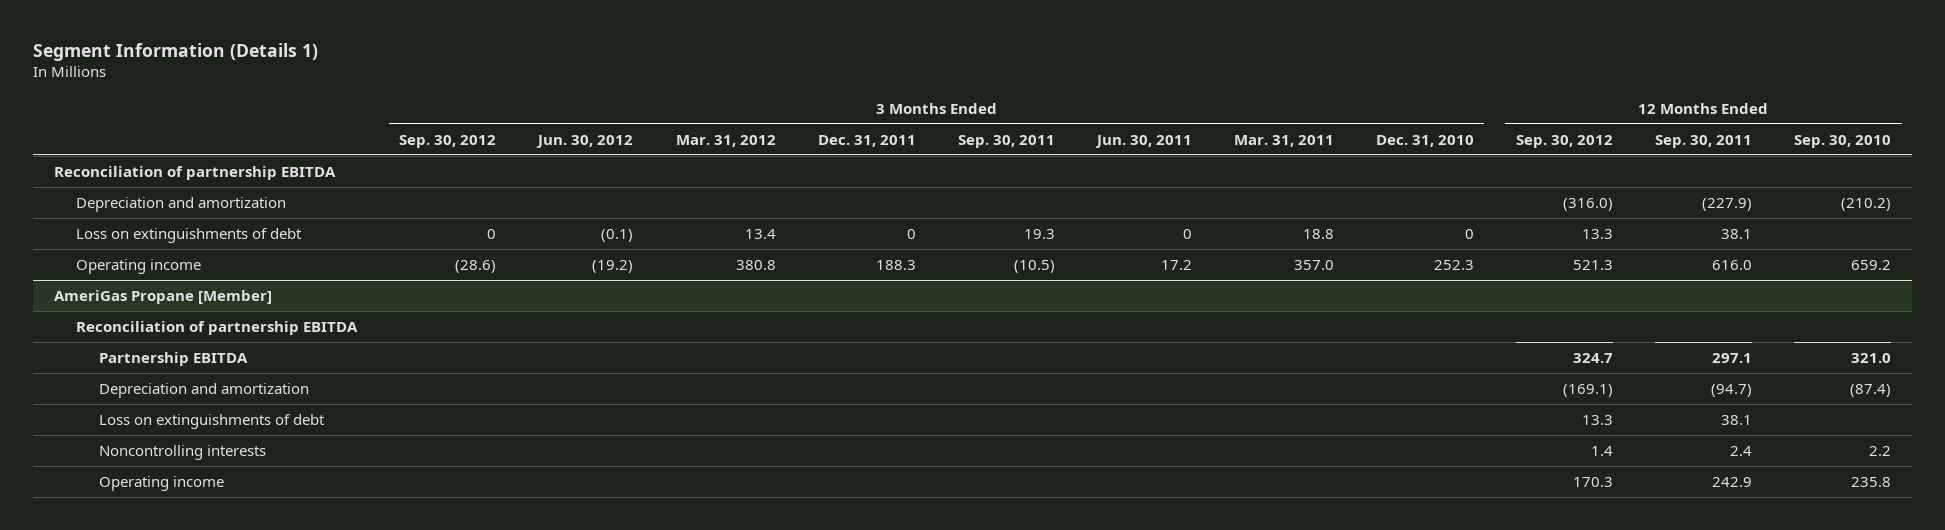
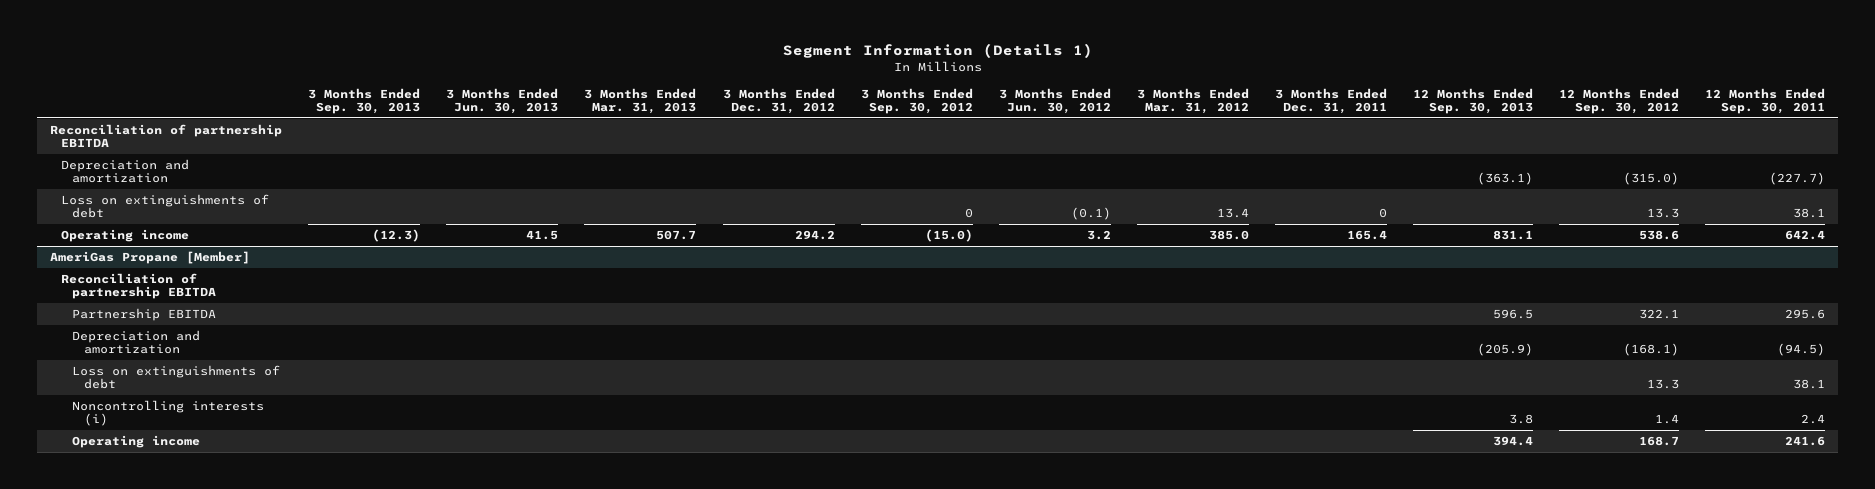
[957,134,1055,148] Sep. 30, 2011 -> none
[1094,134,1192,148] Jun. 30, 2011 -> none
[1233,134,1334,147] Mar. 31, 2011 -> none
[1375,134,1474,147] Dec. 31, 2010 -> none
[1794,134,1892,148] Sep. 30, 2010 -> none
none -> [308,87,421,115] 3 Months Ended Sep. 30, 2013
none -> [446,87,559,115] 3 Months Ended Jun. 30, 2013
none -> [584,87,697,115] 3 Months Ended Mar. 31, 2013
none -> [722,87,835,115] 3 Months Ended Dec. 31, 2012
none -> [1413,87,1534,115] 12 Months Ended Sep. 30, 2013
[1562,198,1613,212] (316.0) -> [1623,172,1680,186] (315.0)
[1701,198,1752,212] (227.9) -> [1769,172,1826,186] (227.7)
[455,260,497,274] (28.6) -> [924,228,973,242] (15.0)
[592,260,634,274] (19.2) -> [1086,229,1111,240] 3.2
[735,260,776,271] 380.8 -> [1208,229,1249,240] 385.0
[875,260,916,271] 188.3 -> [1346,229,1387,240] 165.4
[1572,260,1613,271] 521.3 -> [1639,229,1680,240] 538.6
[1711,260,1752,271] 616.0 -> [1785,229,1826,240] 642.4
[1572,353,1613,364] 324.7 -> [1639,308,1680,319] 322.1
[1711,353,1752,364] 297.1 -> [1785,308,1826,319] 295.6
[1562,384,1613,398] (169.1) -> [1623,343,1680,357] (168.1)
[1710,384,1752,398] (94.7) -> [1777,343,1826,357] (94.5)
[98,445,266,461] Noncontrolling interests -> [72,399,265,427] Noncontrolling interests (i)
[1572,477,1613,488] 170.3 -> [1639,435,1680,446] 168.7
[1711,477,1752,488] 242.9 -> [1785,435,1826,446] 241.6

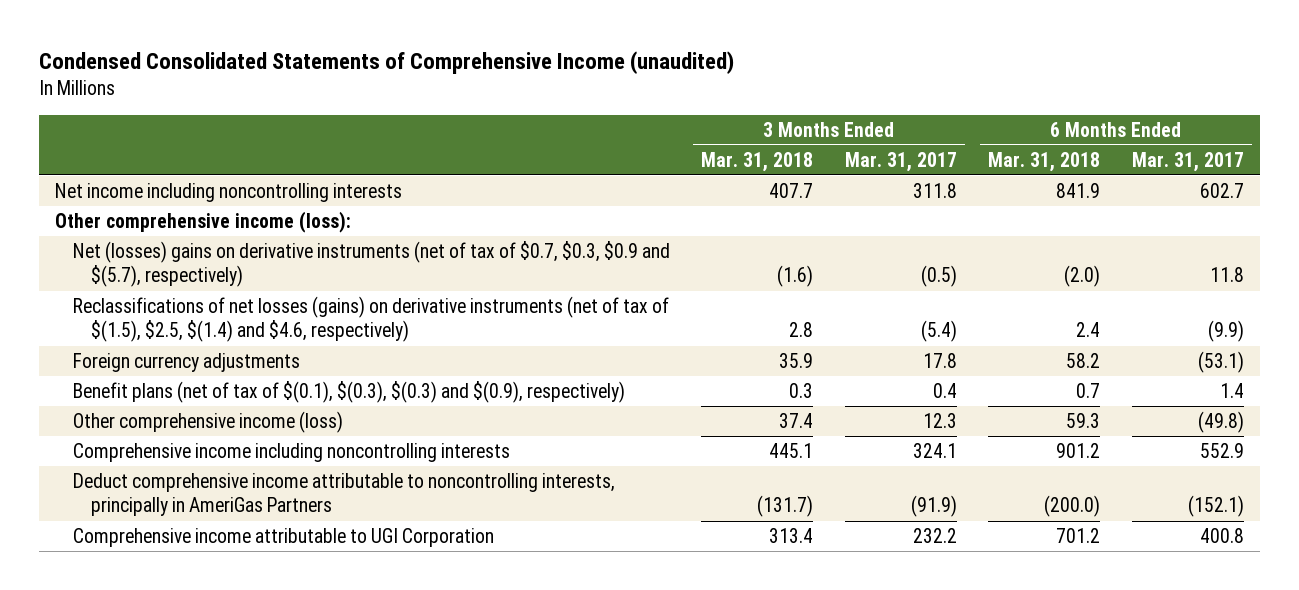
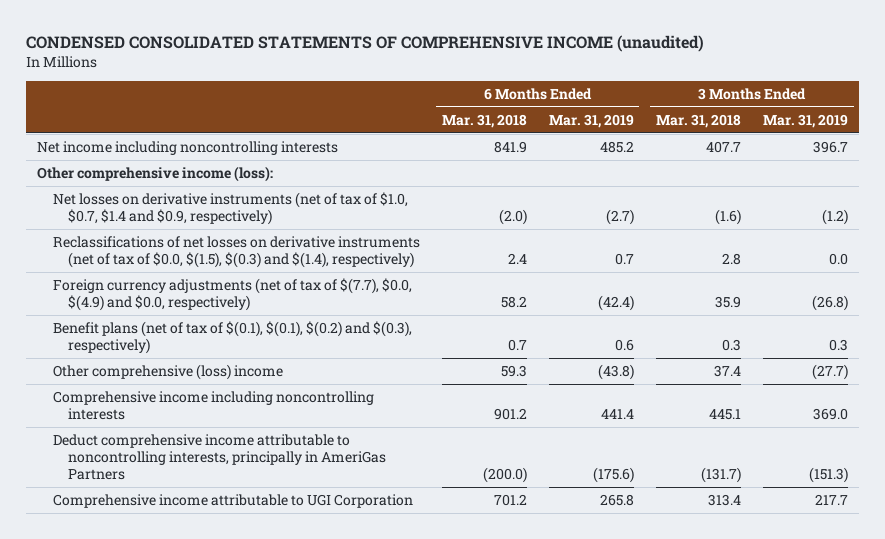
[39,51,735,75] Condensed Consolidated Statements of Comprehensive Income (unaudited) -> [25,34,704,52] CONDENSED CONSOLIDATED STATEMENTS OF COMPREHENSIVE INCOME (unaudited)
[844,151,957,172] Mar. 31, 2017 -> none
[1131,151,1244,172] Mar. 31, 2017 -> none
none -> [548,113,634,128] Mar. 31, 2019
none -> [763,113,849,128] Mar. 31, 2019
[72,240,670,288] Net (losses) gains on derivative instruments (net of tax of $0.7, $0.3, $0.9 and $(5.7), respectively) -> [52,192,408,226] Net losses on derivative instruments (net of tax of $1.0, $0.7, $1.4 and $0.9, respectively)
[72,295,669,343] Reclassifications of net losses (gains) on derivative instruments (net of tax of $(1.5), $2.5, $(1.4) and $4.6, respectively) -> [52,236,420,269] Reclassifications of net losses on derivative instruments (net of tax of $0.0, $(1.5), $(0.3) and $(1.4), respectively)
[72,352,300,372] Foreign currency adjustments -> [52,278,412,312] Foreign currency adjustments (net of tax of $(7.7), $0.0, $(4.9) and $0.0, respectively)
[72,380,625,403] Benefit plans (net of tax of $(0.1), $(0.3), $(0.3) and $(0.9), respectively) -> [52,321,412,355] Benefit plans (net of tax of $(0.1), $(0.1), $(0.2) and $(0.3), respectively)
[72,410,343,433] Other comprehensive income (loss) -> [52,364,283,381] Other comprehensive (loss) income

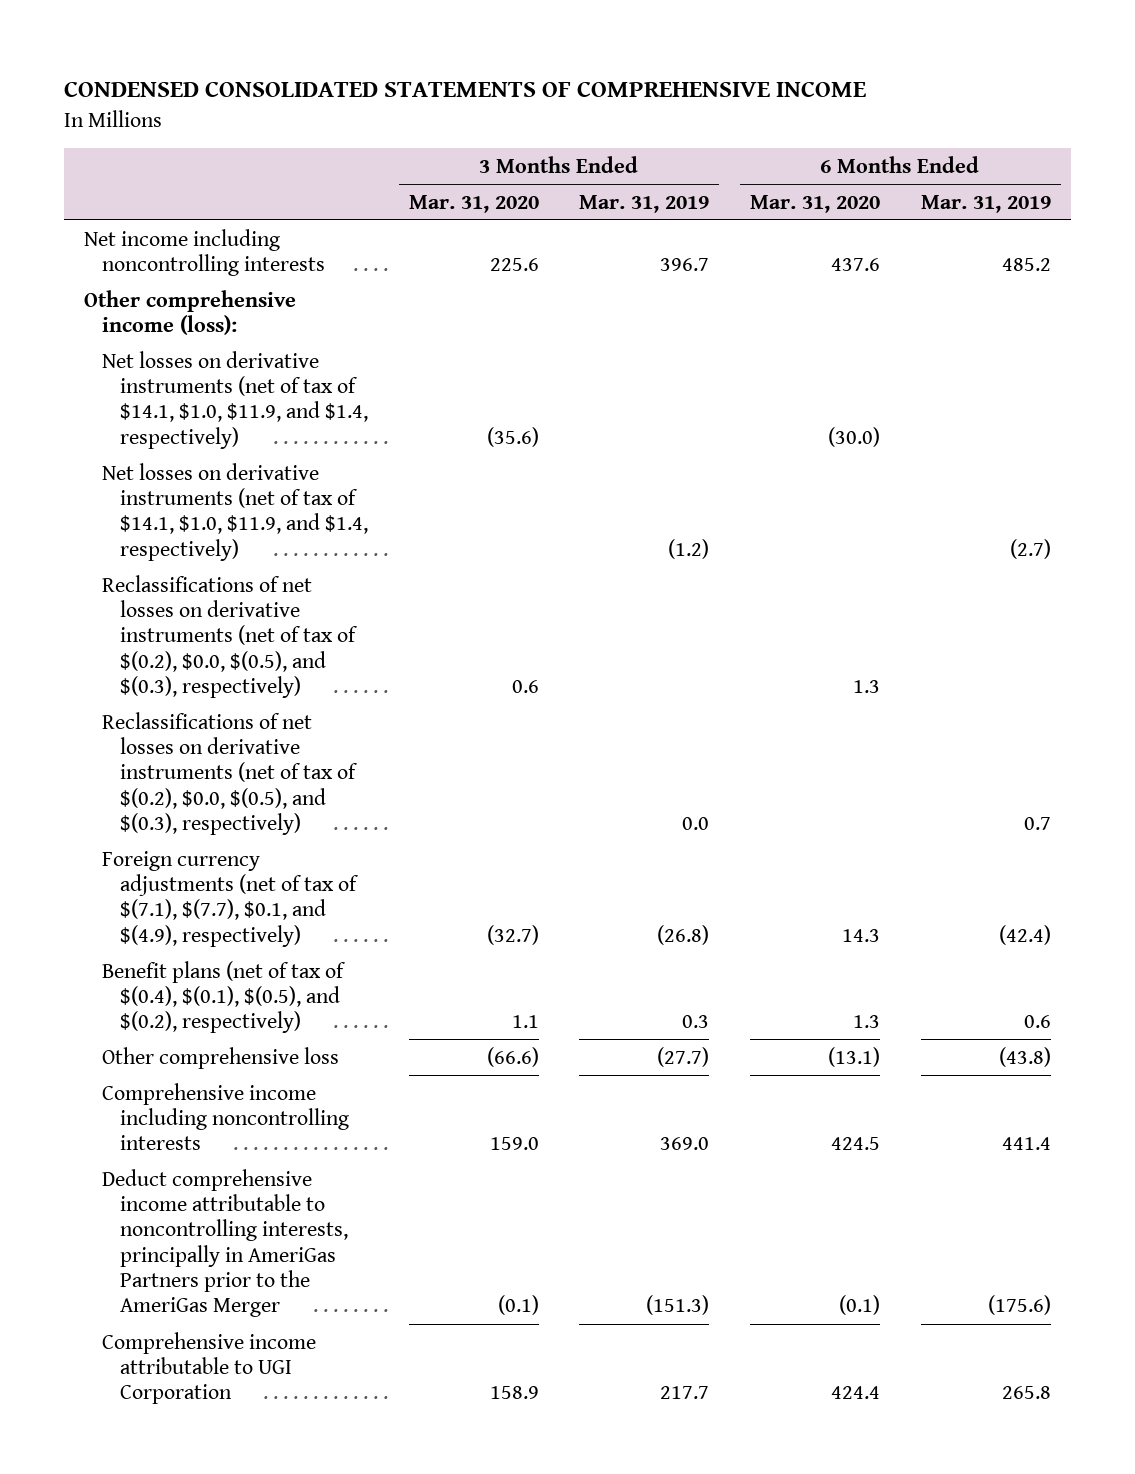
[25,34,704,52] CONDENSED CONSOLIDATED STATEMENTS OF COMPREHENSIVE INCOME (unaudited) -> [63,81,866,98] CONDENSED CONSOLIDATED STATEMENTS OF COMPREHENSIVE INCOME
[441,113,527,128] Mar. 31, 2018 -> none
[656,113,742,128] Mar. 31, 2018 -> none
none -> [408,194,539,213] Mar. 31, 2020
none -> [749,194,880,213] Mar. 31, 2020
none -> [102,350,369,449] Net losses on derivative instruments (net of tax of $14.1, $1.0, $11.9, and $1.4, respectively)
[52,192,408,226] Net losses on derivative instruments (net of tax of $1.0, $0.7, $1.4 and $0.9, respectively) -> [102,462,369,561] Net losses on derivative instruments (net of tax of $14.1, $1.0, $11.9, and $1.4, respectively)
none -> [102,574,359,699] Reclassifications of net losses on derivative instruments (net of tax of $(0.2), $0.0, $(0.5), and $(0.3), respectively)
[52,236,420,269] Reclassifications of net losses on derivative instruments (net of tax of $0.0, $(1.5), $(0.3) and $(1.4), respectively) -> [102,711,359,836] Reclassifications of net losses on derivative instruments (net of tax of $(0.2), $0.0, $(0.5), and $(0.3), respectively)
[52,278,412,312] Foreign currency adjustments (net of tax of $(7.7), $0.0, $(4.9) and $0.0, respectively) -> [102,850,360,947] Foreign currency adjustments (net of tax of $(7.1), $(7.7), $0.1, and $(4.9), respectively)
[52,321,412,355] Benefit plans (net of tax of $(0.1), $(0.1), $(0.2) and $(0.3), respectively) -> [102,960,347,1034] Benefit plans (net of tax of $(0.4), $(0.1), $(0.5), and $(0.2), respectively)
[52,364,283,381] Other comprehensive (loss) income -> [102,1046,340,1069] Other comprehensive loss
[52,434,387,480] Deduct comprehensive income attributable to noncontrolling interests, principally in AmeriGas Partners -> [102,1168,349,1318] Deduct comprehensive income attributable to noncontrolling interests, principally in AmeriGas Partners prior to the AmeriGas Merger

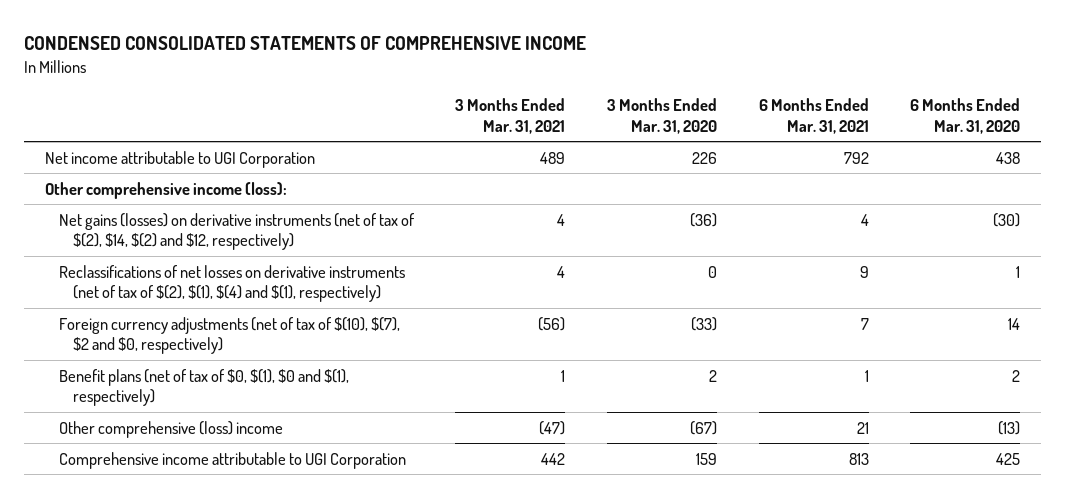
[579,194,710,213] Mar. 31, 2019 -> none
[920,194,1051,213] Mar. 31, 2019 -> none
none -> [455,98,566,134] 3 Months Ended Mar. 31, 2021
none -> [758,98,869,134] 6 Months Ended Mar. 31, 2021
[84,228,326,276] Net income including noncontrolling interests -> none
none -> [45,150,316,168] Net income attributable to UGI Corporation
[102,462,369,561] Net losses on derivative instruments (net of tax of $14.1, $1.0, $11.9, and $1.4, respectively) -> none
[102,711,359,836] Reclassifications of net losses on derivative instruments (net of tax of $(0.2), $0.0, $(0.5), and $(0.3), respectively) -> none
[102,1082,350,1151] Comprehensive income including noncontrolling interests -> none
[102,1168,349,1318] Deduct comprehensive income attributable to noncontrolling interests, principally in AmeriGas Partners prior to the AmeriGas Merger -> none
[102,350,369,449] Net losses on derivative instruments (net of tax of $14.1, $1.0, $11.9, and $1.4, respectively) -> [58,212,415,251] Net gains (losses) on derivative instruments (net of tax of $(2), $14, $(2) and $12, respectively)
[486,426,539,447] (35.6) -> [690,212,718,227] (36)
[827,426,880,447] (30.0) -> [993,212,1021,227] (30)
[102,574,359,699] Reclassifications of net losses on derivative instruments (net of tax of $(0.2), $0.0, $(0.5), and $(0.3), respectively) -> [58,264,405,303] Reclassifications of net losses on derivative instruments (net of tax of $(2), $(1), $(4) and $(1), respectively)
[511,680,539,694] 0.6 -> [708,265,718,278] 0
[852,680,880,694] 1.3 -> [1016,265,1021,278] 1
[102,850,360,947] Foreign currency adjustments (net of tax of $(7.1), $(7.7), $0.1, and $(4.9), respectively) -> [58,316,400,355] Foreign currency adjustments (net of tax of $(10), $(7), $2 and $0, respectively)
[486,924,539,945] (32.7) -> [691,316,718,331] (33)
[841,928,880,942] 14.3 -> [1008,317,1021,330] 14
[102,960,347,1034] Benefit plans (net of tax of $(0.4), $(0.1), $(0.5), and $(0.2), respectively) -> [58,368,349,407] Benefit plans (net of tax of $0, $(1), $0 and $(1), respectively)
[511,1015,539,1029] 1.1 -> [709,369,718,382] 2
[852,1015,880,1029] 1.3 -> [1012,369,1021,382] 2
[102,1046,340,1069] Other comprehensive loss -> [58,420,283,438] Other comprehensive (loss) income
[486,1046,539,1067] (66.6) -> [690,420,718,435] (67)
[827,1046,880,1067] (13.1) -> [998,420,1021,435] (13)
[489,1386,539,1400] 158.9 -> [696,452,718,465] 159
[830,1386,880,1400] 424.4 -> [996,452,1021,465] 425

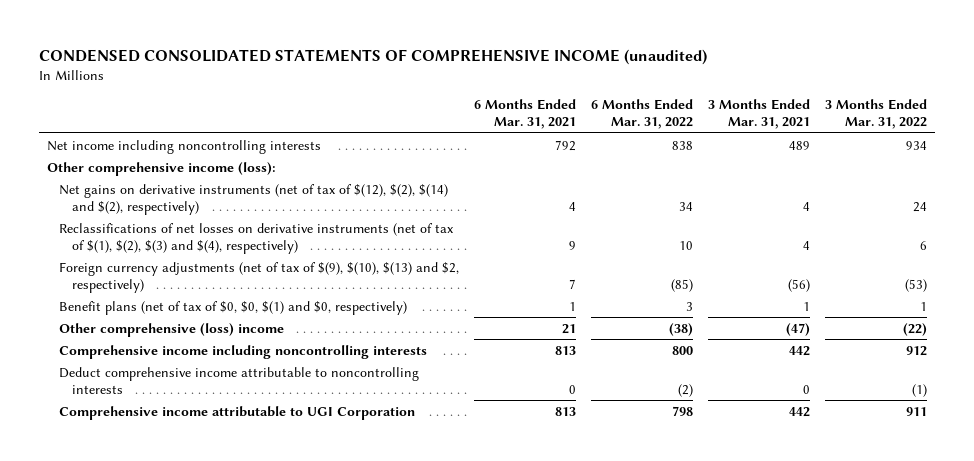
[24,36,587,51] CONDENSED CONSOLIDATED STATEMENTS OF COMPREHENSIVE INCOME -> [39,48,708,65] CONDENSED CONSOLIDATED STATEMENTS OF COMPREHENSIVE INCOME (unaudited)
[607,98,718,134] 3 Months Ended Mar. 31, 2020 -> none
[910,98,1021,134] 6 Months Ended Mar. 31, 2020 -> none
none -> [591,99,694,130] 6 Months Ended Mar. 31, 2022
none -> [825,99,928,130] 3 Months Ended Mar. 31, 2022
[45,150,316,168] Net income attributable to UGI Corporation -> [46,139,321,154] Net income including noncontrolling interests
[58,212,415,251] Net gains (losses) on derivative instruments (net of tax of $(2), $14, $(2) and $12, respectively) -> [59,183,449,215] Net gains on derivative instruments (net of tax of $(12), $(2), $(14) and $(2), respectively)
[58,264,405,303] Reclassifications of net losses on derivative instruments (net of tax of $(2), $(1), $(4) and $(1), respectively) -> [59,222,455,254] Reclassifications of net losses on derivative instruments (net of tax of $(1), $(2), $(3) and $(4), respectively)
[58,316,400,355] Foreign currency adjustments (net of tax of $(10), $(7), $2 and $0, respectively) -> [59,261,460,293] Foreign currency adjustments (net of tax of $(9), $(10), $(13) and $2, respectively)
[58,368,349,407] Benefit plans (net of tax of $0, $(1), $0 and $(1), respectively) -> [59,300,408,315] Benefit plans (net of tax of $0, $0, $(1) and $0, respectively)
none -> [59,344,428,359] Comprehensive income including noncontrolling interests
none -> [59,366,420,394] Deduct comprehensive income attributable to noncontrolling interests

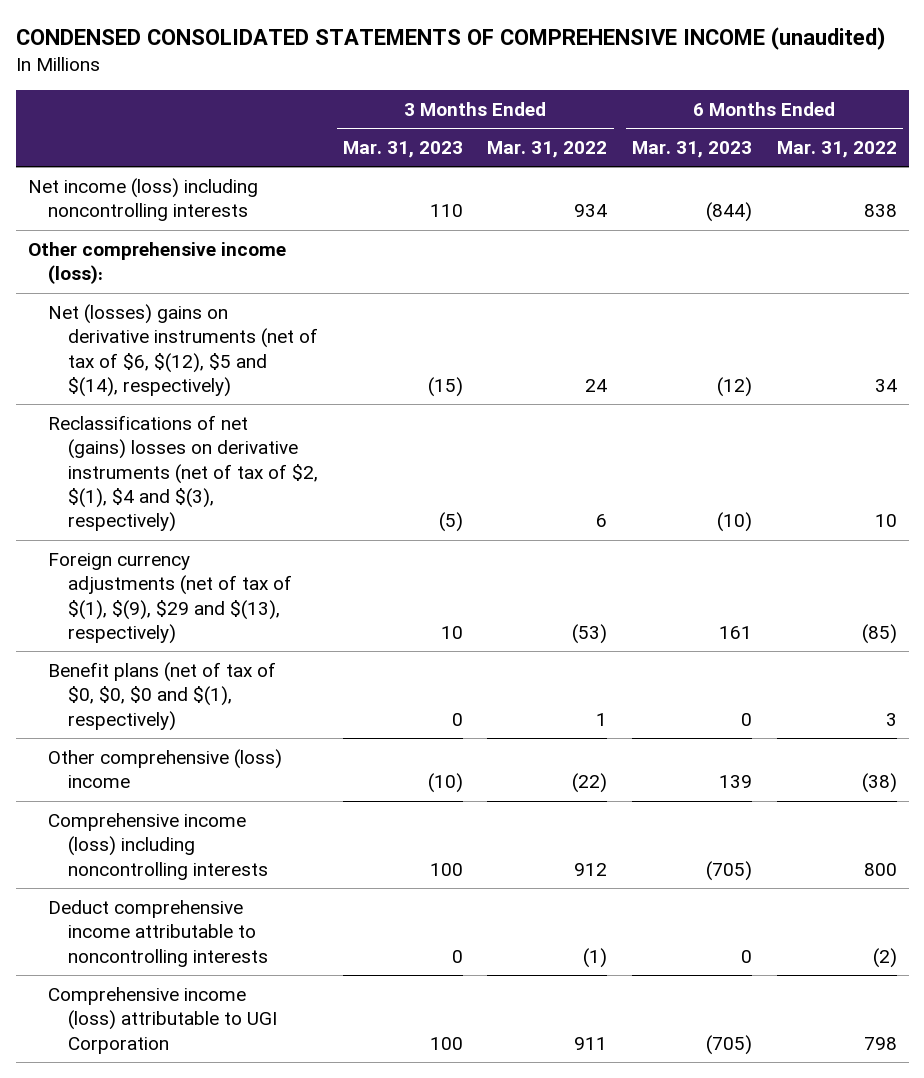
[474,99,577,130] 6 Months Ended Mar. 31, 2021 -> none
[708,99,811,130] 3 Months Ended Mar. 31, 2021 -> none
none -> [342,140,463,158] Mar. 31, 2023
none -> [631,140,752,158] Mar. 31, 2023
[46,139,321,154] Net income including noncontrolling interests -> [27,177,258,222] Net income (loss) including noncontrolling interests
[59,183,449,215] Net gains on derivative instruments (net of tax of $(12), $(2), $(14) and $(2), respectively) -> [48,303,319,397] Net (losses) gains on derivative instruments (net of tax of $6, $(12), $5 and $(14), respectively)
[59,222,455,254] Reclassifications of net losses on derivative instruments (net of tax of $(1), $(2), $(3) and $(4), respectively) -> [48,414,319,533] Reclassifications of net (gains) losses on derivative instruments (net of tax of $2, $(1), $4 and $(3), respectively)
[59,261,460,293] Foreign currency adjustments (net of tax of $(9), $(10), $(13) and $2, respectively) -> [48,552,293,644] Foreign currency adjustments (net of tax of $(1), $(9), $29 and $(13), respectively)
[59,300,408,315] Benefit plans (net of tax of $0, $0, $(1) and $0, respectively) -> [48,661,277,731] Benefit plans (net of tax of $0, $0, $0 and $(1), respectively)
[59,344,428,359] Comprehensive income including noncontrolling interests -> [48,812,269,880] Comprehensive income (loss) including noncontrolling interests
[59,405,416,420] Comprehensive income attributable to UGI Corporation -> [48,986,278,1054] Comprehensive income (loss) attributable to UGI Corporation

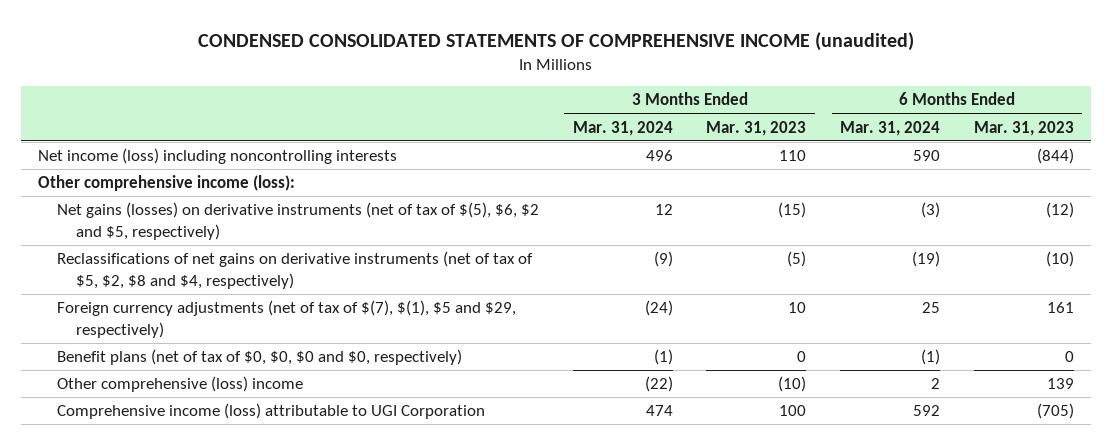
[487,140,608,158] Mar. 31, 2022 -> none
[776,140,897,158] Mar. 31, 2022 -> none
none -> [572,120,673,136] Mar. 31, 2024
none -> [840,120,941,136] Mar. 31, 2024
[48,303,319,397] Net (losses) gains on derivative instruments (net of tax of $6, $(12), $5 and $(14), respectively) -> [56,202,539,240] Net gains (losses) on derivative instruments (net of tax of $(5), $6, $2 and $5, respectively)
[48,414,319,533] Reclassifications of net (gains) losses on derivative instruments (net of tax of $2, $(1), $4 and $(3), respectively) -> [56,251,533,289] Reclassifications of net gains on derivative instruments (net of tax of $5, $2, $8 and $4, respectively)
[48,552,293,644] Foreign currency adjustments (net of tax of $(1), $(9), $29 and $(13), respectively) -> [56,300,516,338] Foreign currency adjustments (net of tax of $(7), $(1), $5 and $29, respectively)
[48,661,277,731] Benefit plans (net of tax of $0, $0, $0 and $(1), respectively) -> [56,349,462,366] Benefit plans (net of tax of $0, $0, $0 and $0, respectively)
[48,812,269,880] Comprehensive income (loss) including noncontrolling interests -> none
[48,899,269,967] Deduct comprehensive income attributable to noncontrolling interests -> none

